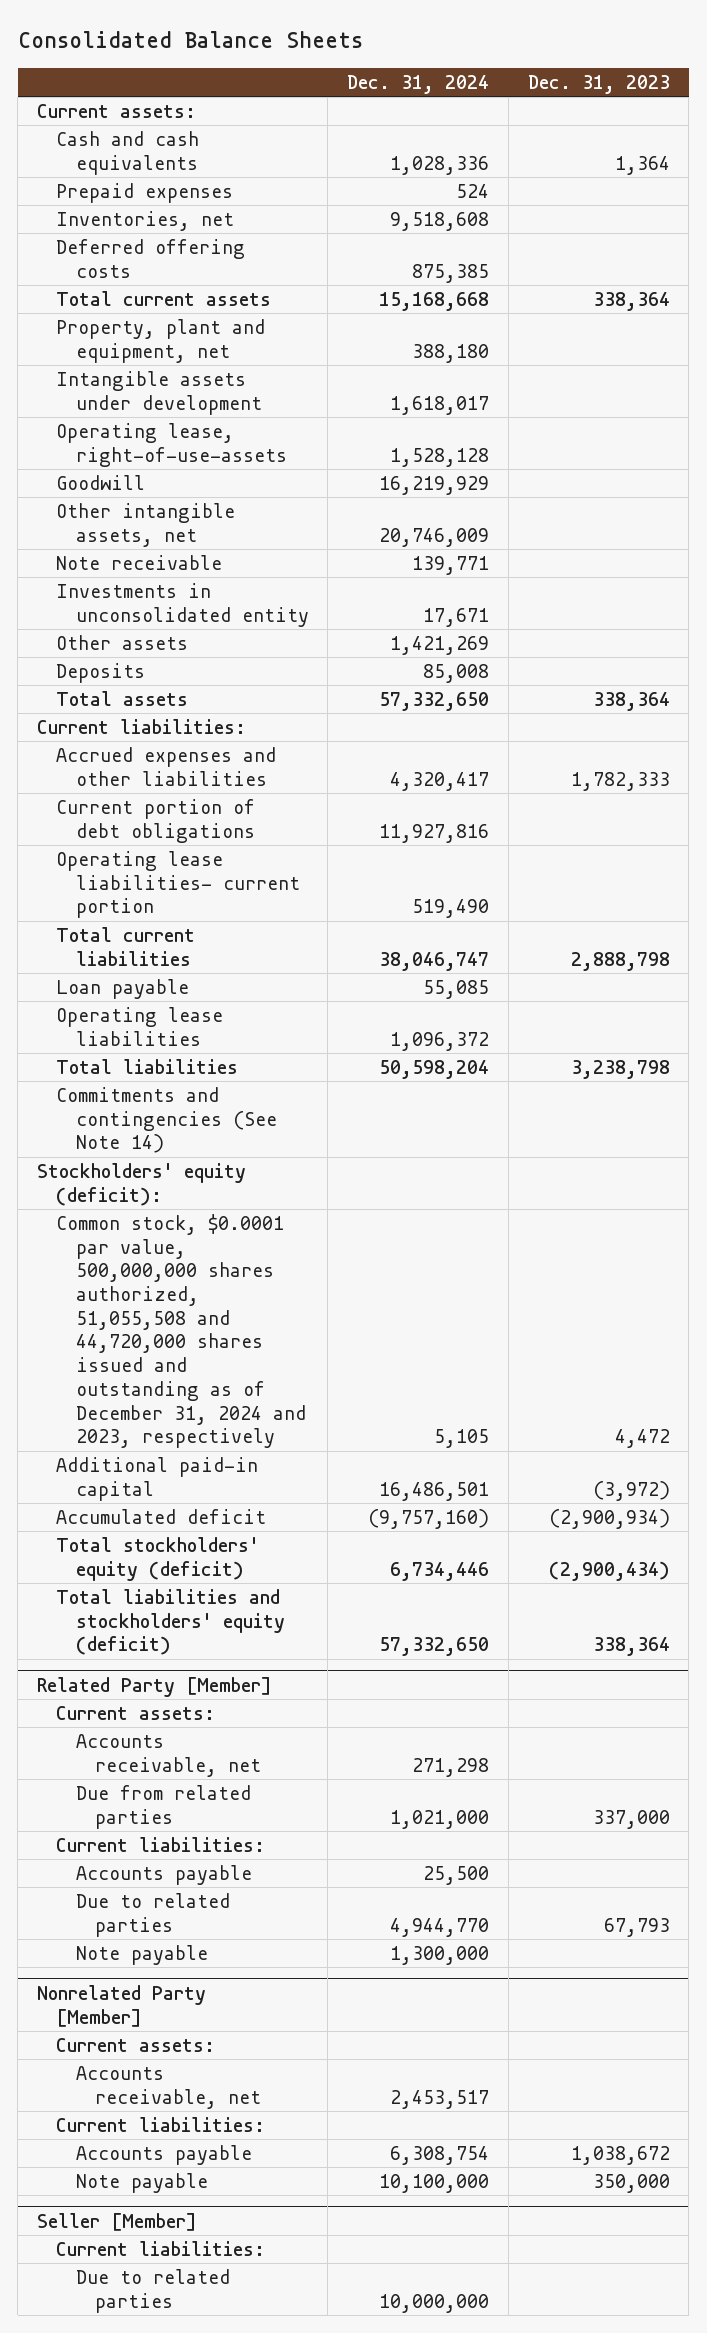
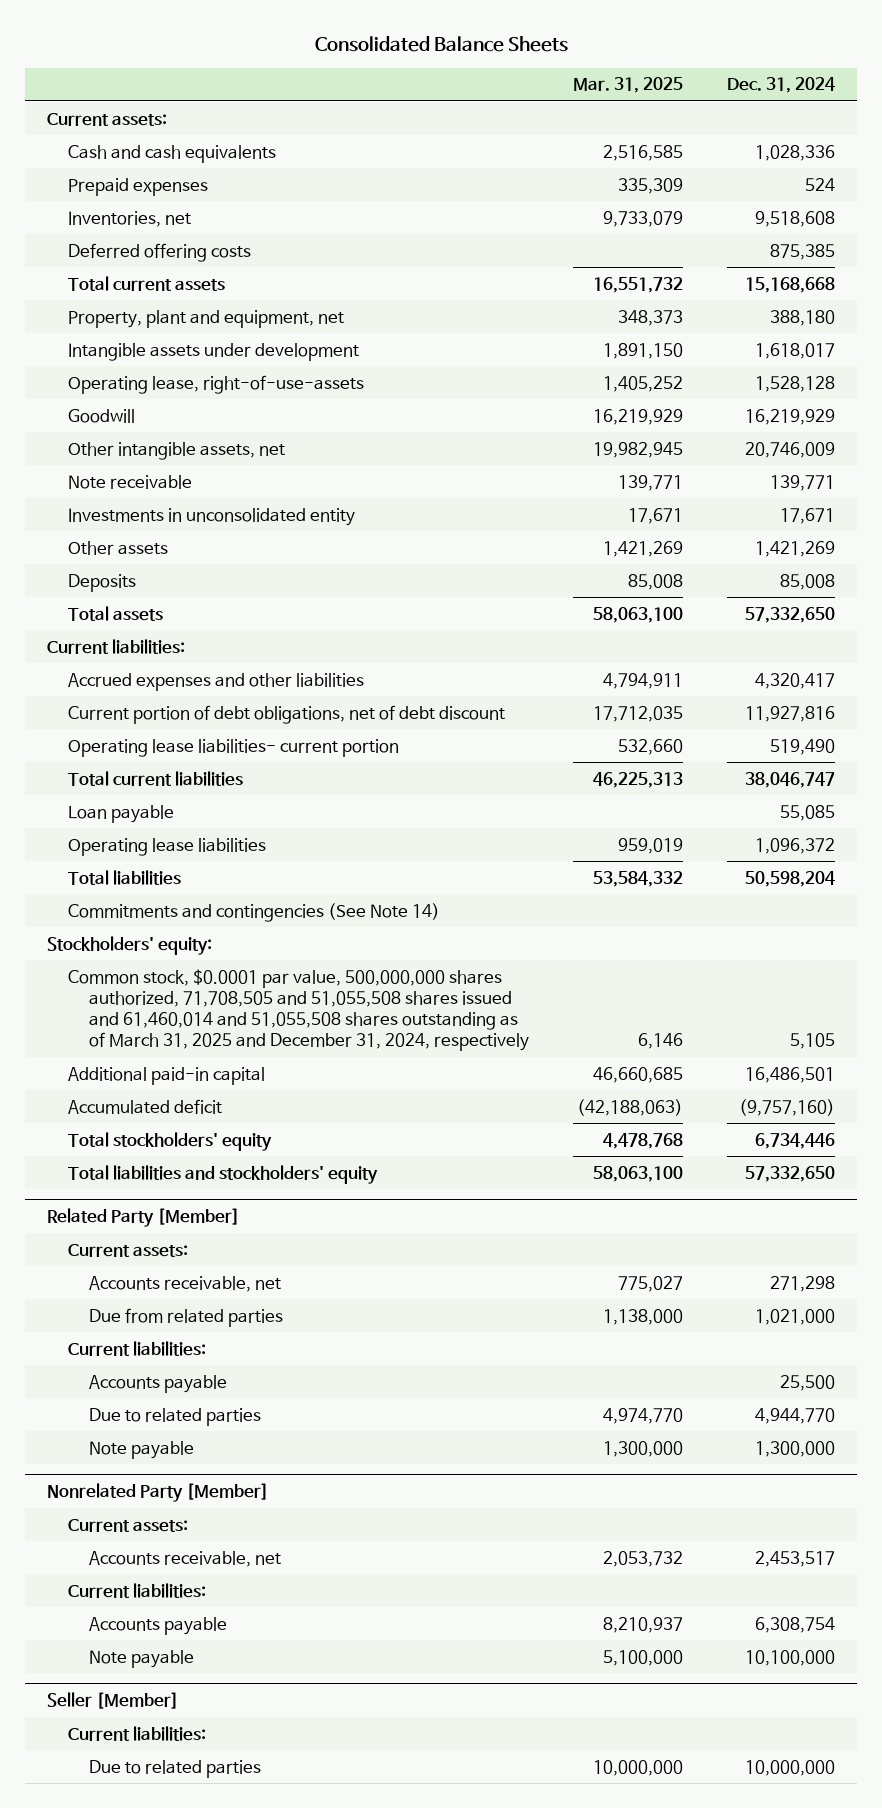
[527,74,670,94] Dec. 31, 2023 -> none
none -> [572,77,683,94] Mar. 31, 2025
[56,798,256,843] Current portion of debt obligations -> [68,704,506,724] Current portion of debt obligations, net of debt discount
[37,1162,247,1206] Stockholders' equity (deficit): -> [47,935,213,955] Stockholders' equity:
[56,1213,306,1449] Common stock, $0.0001 par value, 500,000,000 shares authorized, 51,055,508 and 44,720,000 shares issued and outstanding as of December 31, 2024 and 2023, respectively -> [68,968,529,1051] Common stock, $0.0001 par value, 500,000,000 shares authorized, 71,708,505 and 51,055,508 shares issued and 61,460,014 and 51,055,508 shares outstanding as of March 31, 2025 and December 31, 2024, respectively
[56,1536,260,1581] Total stockholders' equity (deficit) -> [68,1131,273,1151] Total stockholders' equity
[56,1588,285,1656] Total liabilities and stockholders' equity (deficit) -> [68,1164,379,1184] Total liabilities and stockholders' equity

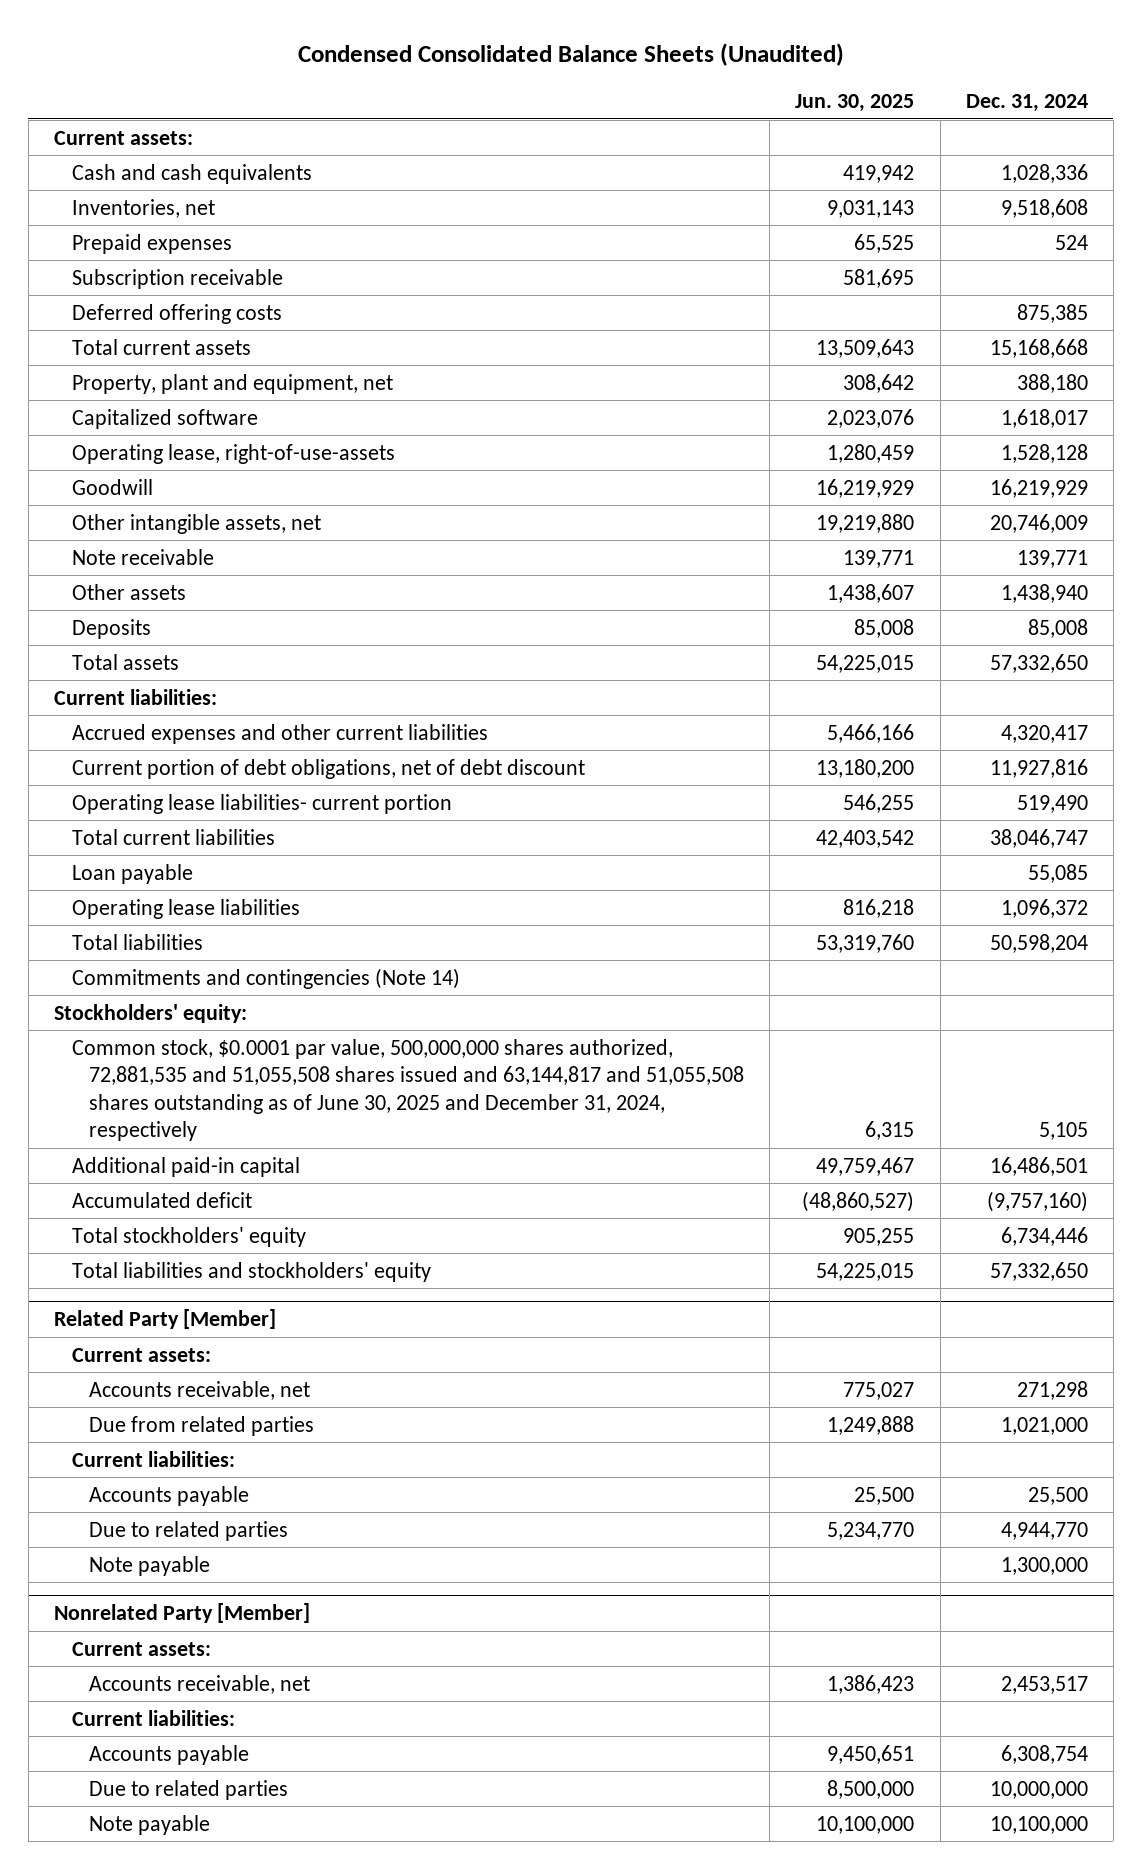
[315,36,569,53] Consolidated Balance Sheets -> [297,42,844,66] Condensed Consolidated Balance Sheets (Unaudited)
[572,77,683,94] Mar. 31, 2025 -> none
none -> [795,94,915,113] Jun. 30, 2025
[68,177,209,196] Prepaid expenses -> [71,233,232,254] Prepaid expenses
none -> [71,268,283,289] Subscription receivable
[68,342,360,361] Intangible assets under development -> [71,408,258,429] Capitalized software
[68,507,356,526] Investments in unconsolidated entity -> none
[754,540,835,557] 1,421,269 -> [1000,583,1088,603] 1,438,940
[68,672,365,691] Accrued expenses and other liabilities -> [71,723,488,744] Accrued expenses and other current liabilities
[68,902,441,922] Commitments and contingencies (See Note 14) -> [71,967,460,989] Commitments and contingencies (Note 14)
[68,968,529,1051] Common stock, $0.0001 par value, 500,000,000 shares authorized, 71,708,505 and 51,055,508 shares issued and 61,460,014 and 51,055,508 shares outstanding as of March 31, 2025 and December 31, 2024, respectively -> [71,1038,745,1142] Common stock, $0.0001 par value, 500,000,000 shares authorized, 72,881,535 and 51,055,508 shares issued and 63,144,817 and 51,055,508 shares outstanding as of June 30, 2025 and December 31, 2024, respectively
[47,1692,180,1710] Seller [Member] -> none
[68,1725,207,1741] Current liabilities: -> none
[88,1649,194,1668] Note payable -> [89,1814,211,1835] Note payable

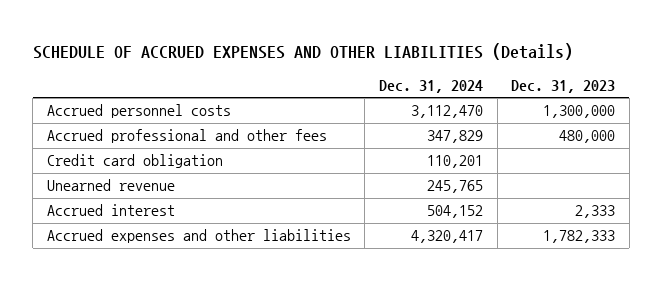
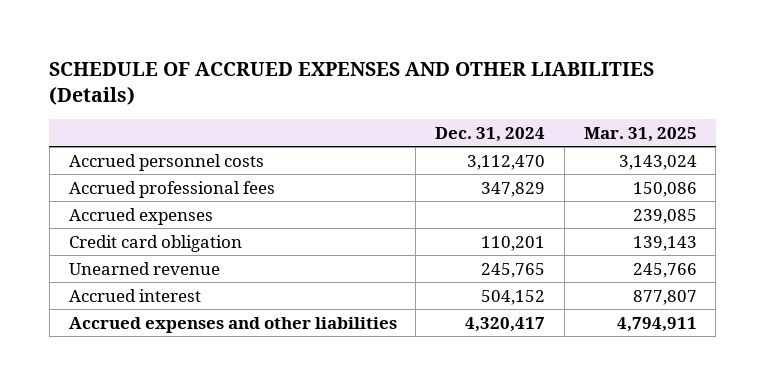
[511,80,616,94] Dec. 31, 2023 -> none
none -> [583,126,697,142] Mar. 31, 2025
[46,129,327,144] Accrued professional and other fees -> [68,180,275,198] Accrued professional fees
none -> [68,207,213,225] Accrued expenses

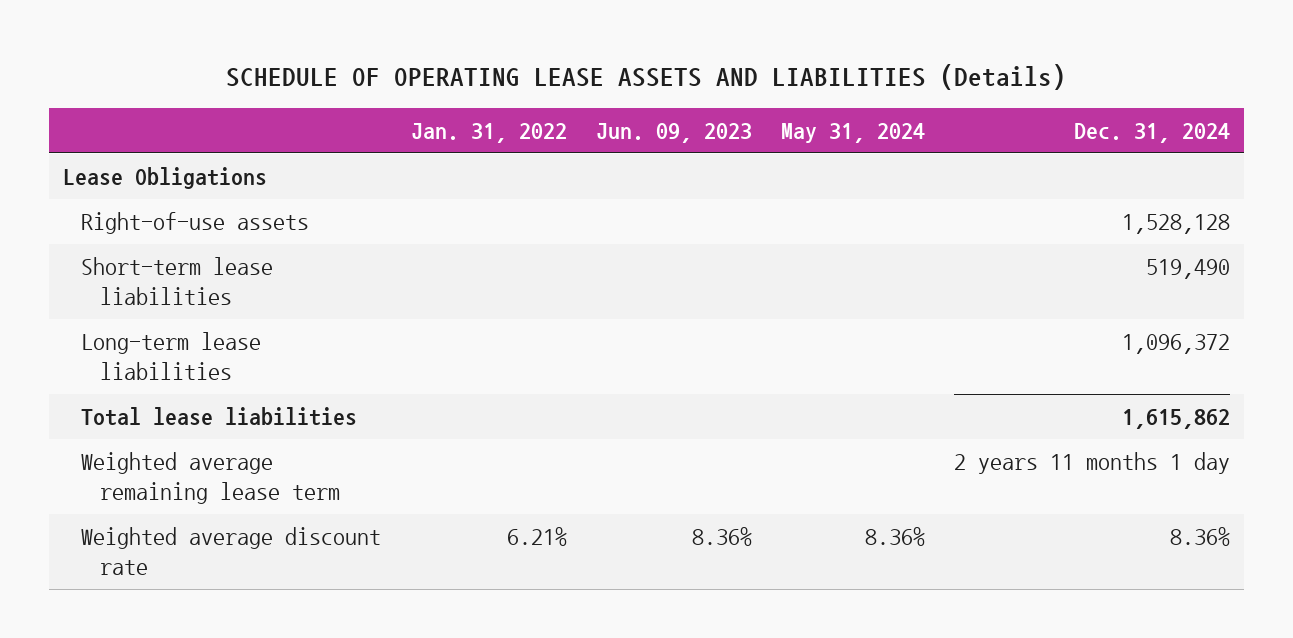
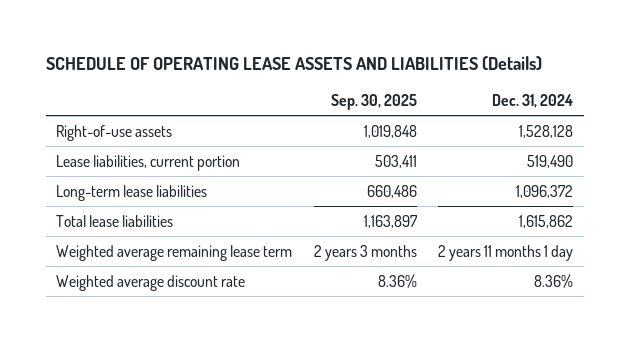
[410,123,567,144] Jan. 31, 2022 -> none
[595,123,752,144] Jun. 09, 2023 -> none
[780,123,925,144] May 31, 2024 -> none
none -> [330,94,417,111] Sep. 30, 2025
[63,166,268,189] Lease Obligations -> none
[81,256,274,306] Short-term lease liabilities -> [56,154,241,171] Lease liabilities, current portion

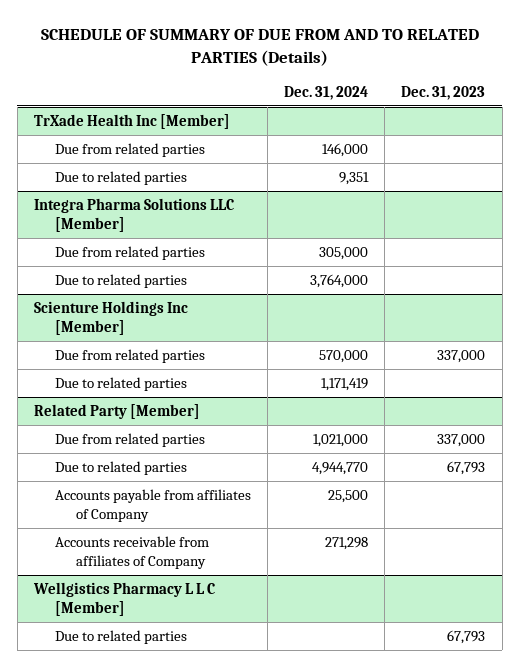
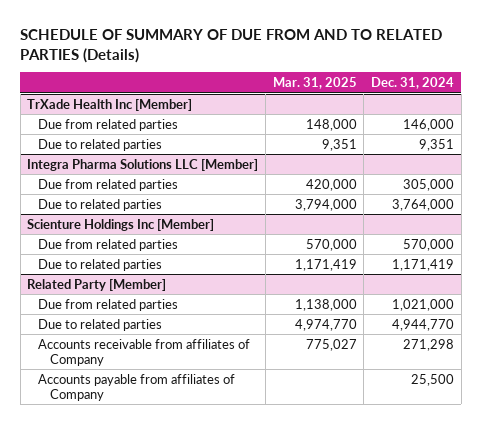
[401,85,486,100] Dec. 31, 2023 -> none
none -> [272,77,357,90] Mar. 31, 2025
[32,581,215,616] Wellgistics Pharmacy L L C [Member] -> none
[55,629,188,644] Due to related parties -> none
[55,488,252,522] Accounts payable from affiliates of Company -> [38,373,236,401] Accounts payable from affiliates of Company

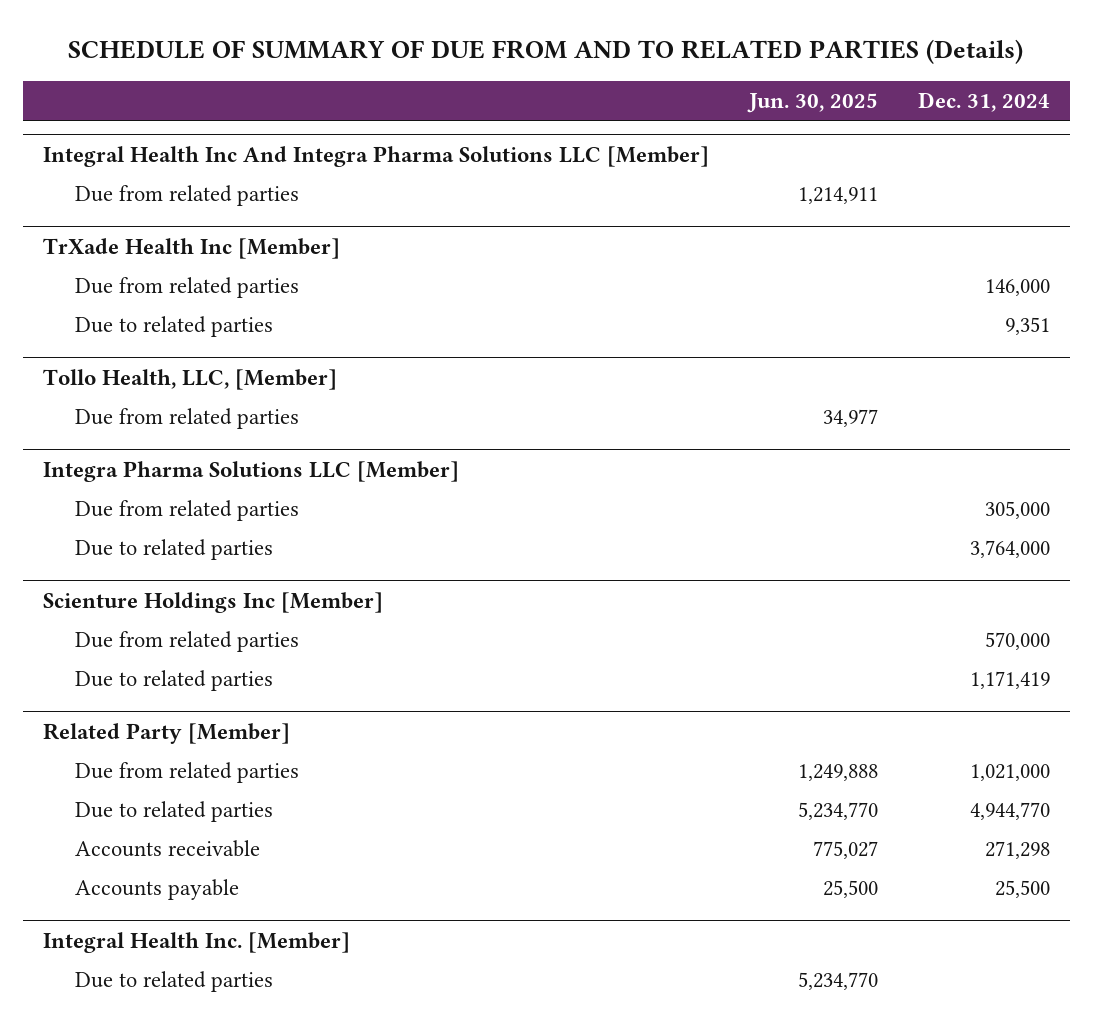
[272,77,357,90] Mar. 31, 2025 -> none
none -> [746,92,878,113] Jun. 30, 2025
none -> [42,145,709,167] Integral Health Inc And Integra Pharma Solutions LLC [Member]
none -> [75,185,300,207] Due from related parties
none -> [42,368,337,390] Tollo Health, LLC, [Member]
none -> [75,408,300,430] Due from related parties
[38,338,251,366] Accounts receivable from affiliates of Company -> [75,840,261,858] Accounts receivable
[38,373,236,401] Accounts payable from affiliates of Company -> [75,879,240,901] Accounts payable
none -> [42,931,350,953] Integral Health Inc. [Member]
none -> [75,971,274,993] Due to related parties

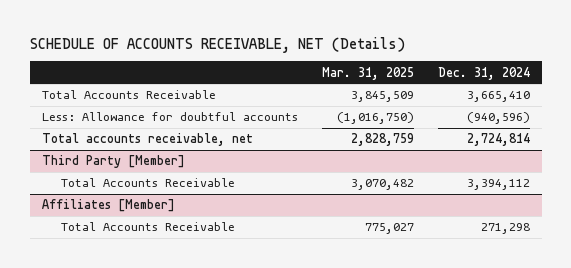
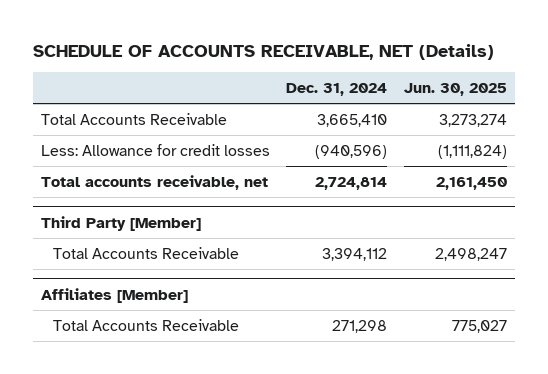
[321,66,414,80] Mar. 31, 2025 -> none
none -> [403,82,507,96] Jun. 30, 2025
[41,112,298,122] Less: Allowance for doubtful accounts -> [41,143,271,156] Less: Allowance for credit losses

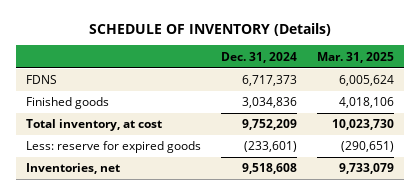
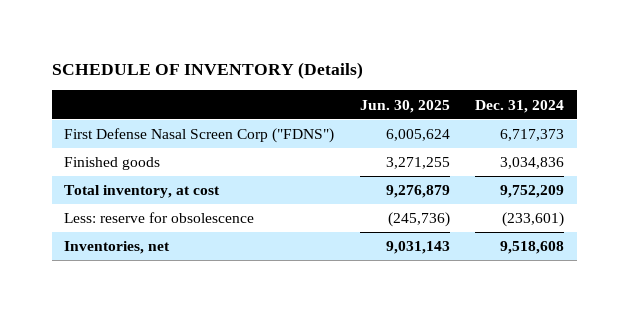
[316,51,394,63] Mar. 31, 2025 -> none
none -> [359,99,450,113] Jun. 30, 2025
[25,75,57,85] FDNS -> [64,128,335,144] First Defense Nasal Screen Corp ("FDNS")
[25,141,201,154] Less: reserve for expired goods -> [64,212,255,224] Less: reserve for obsolescence

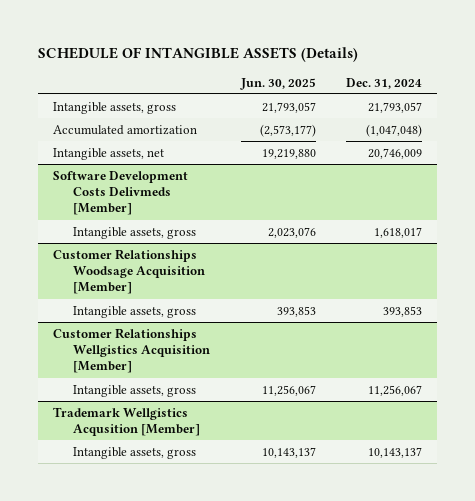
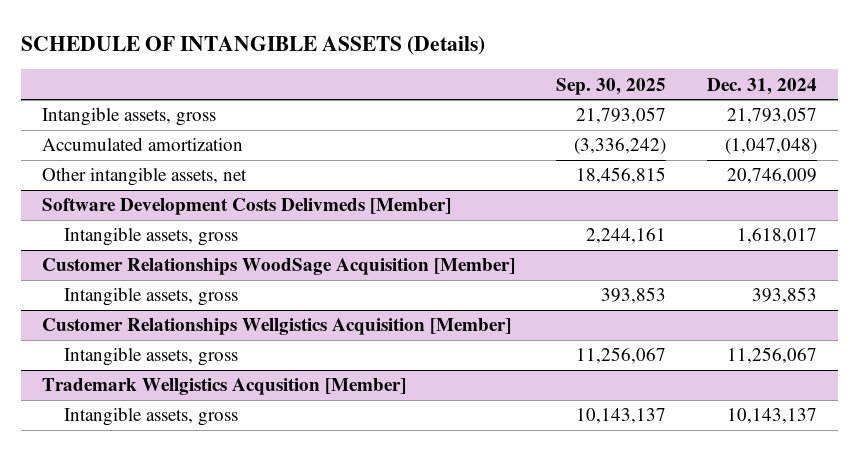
[239,77,316,90] Jun. 30, 2025 -> none
none -> [556,77,667,95] Sep. 30, 2025
[52,147,164,160] Intangible assets, net -> [41,167,247,187] Other intangible assets, net
[52,248,206,295] Customer Relationships Woodsage Acquisition [Member] -> [41,258,515,276] Customer Relationships WoodSage Acquisition [Member]

